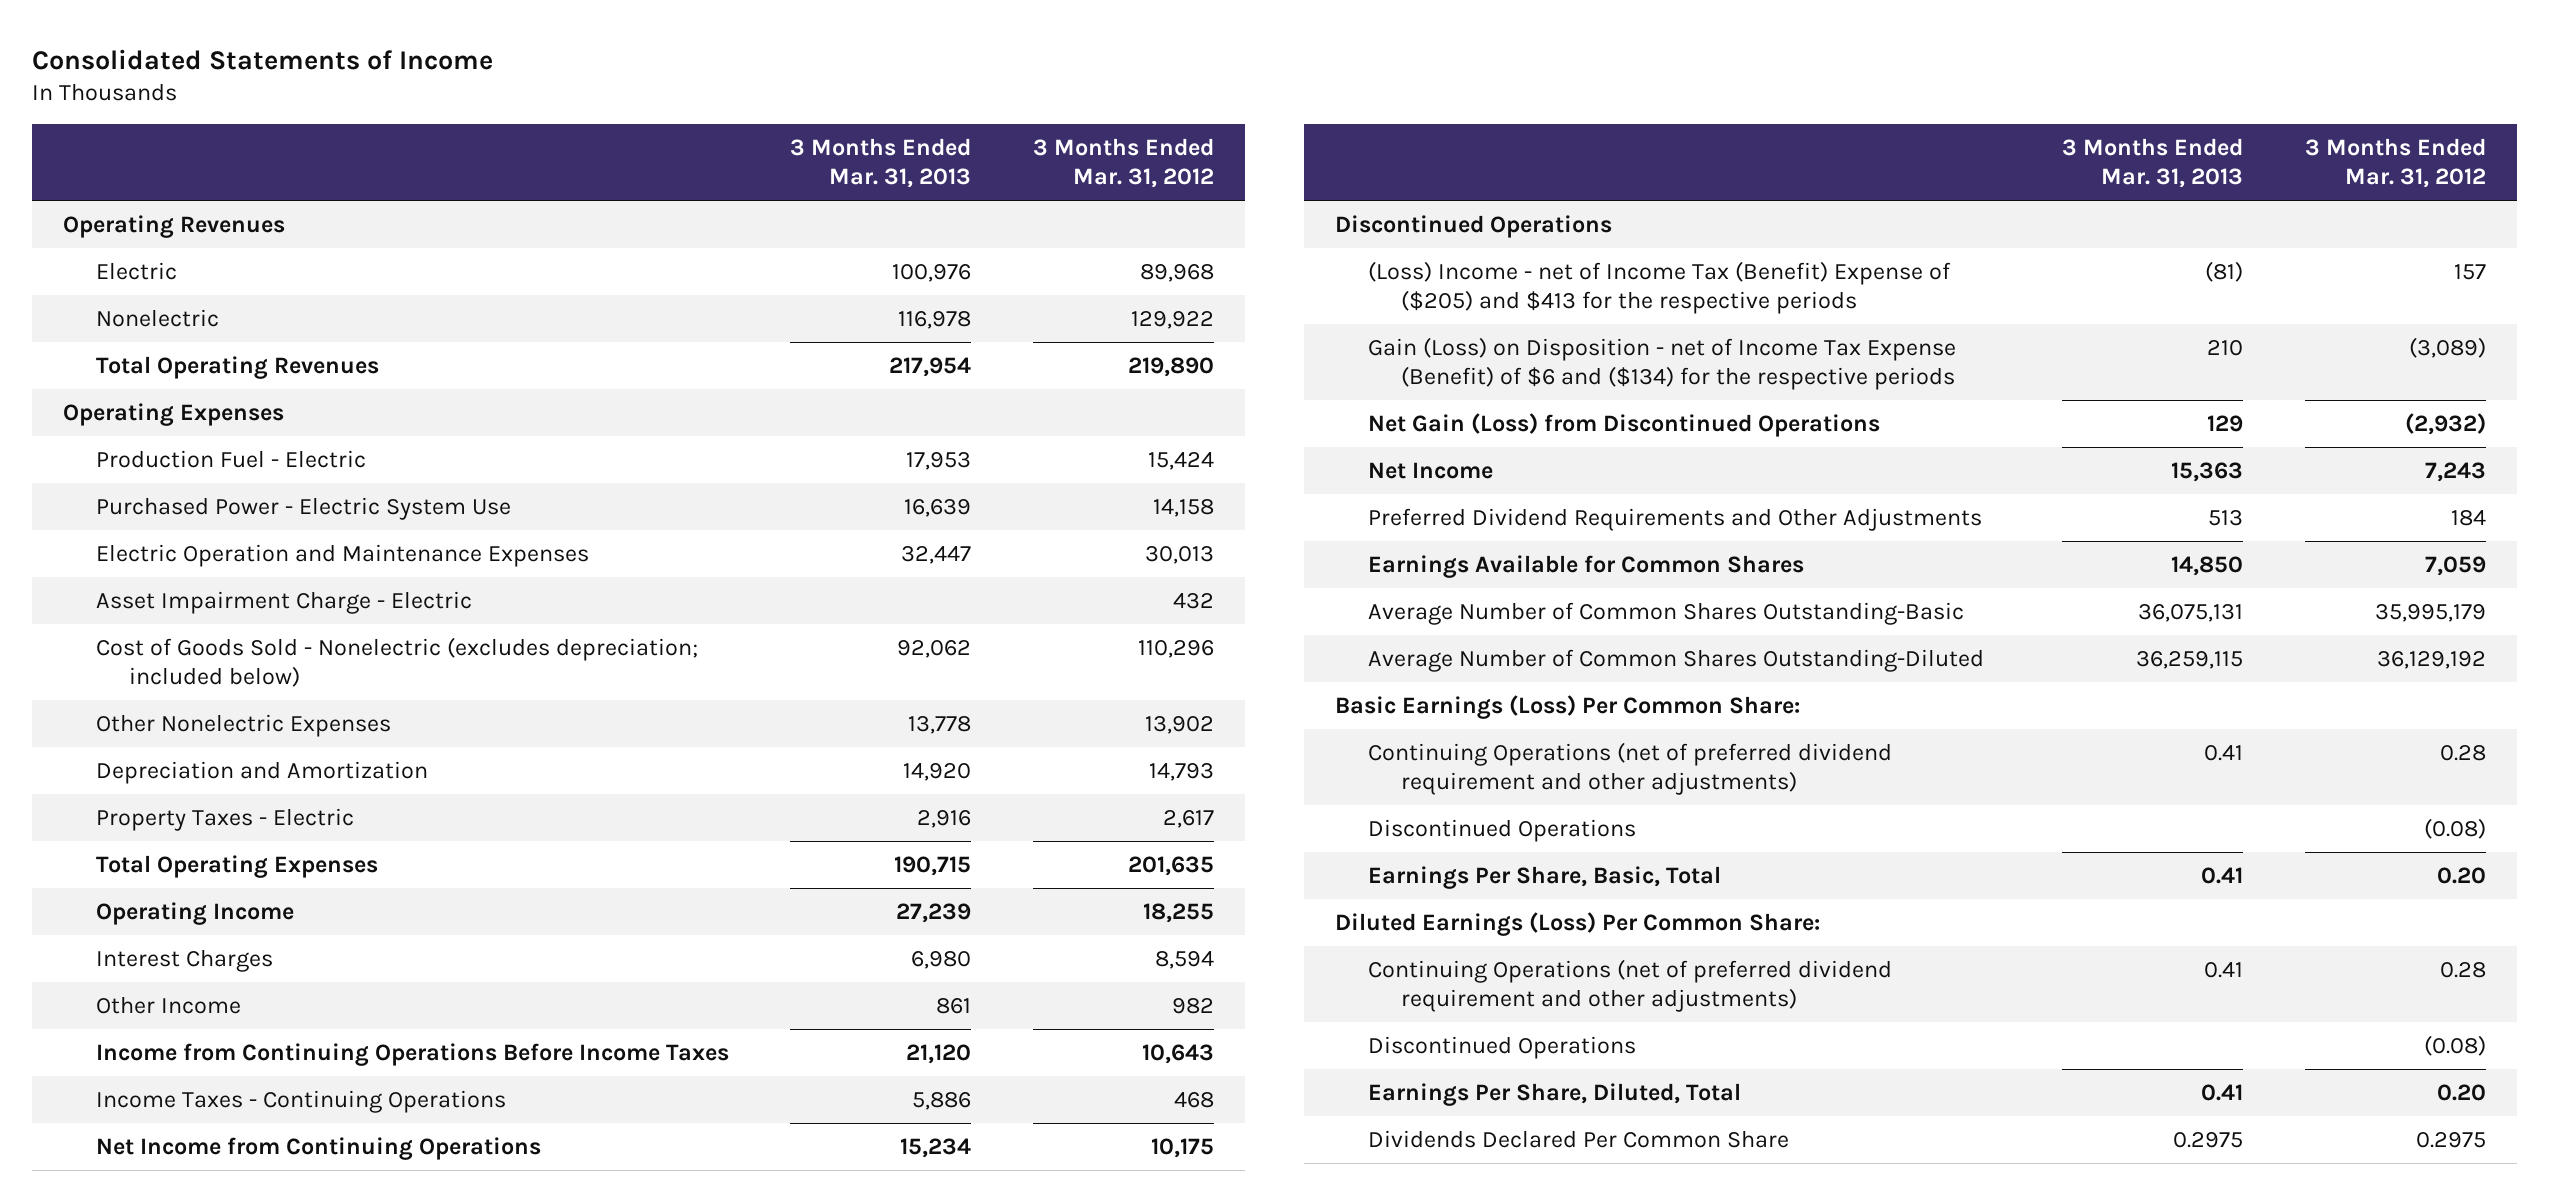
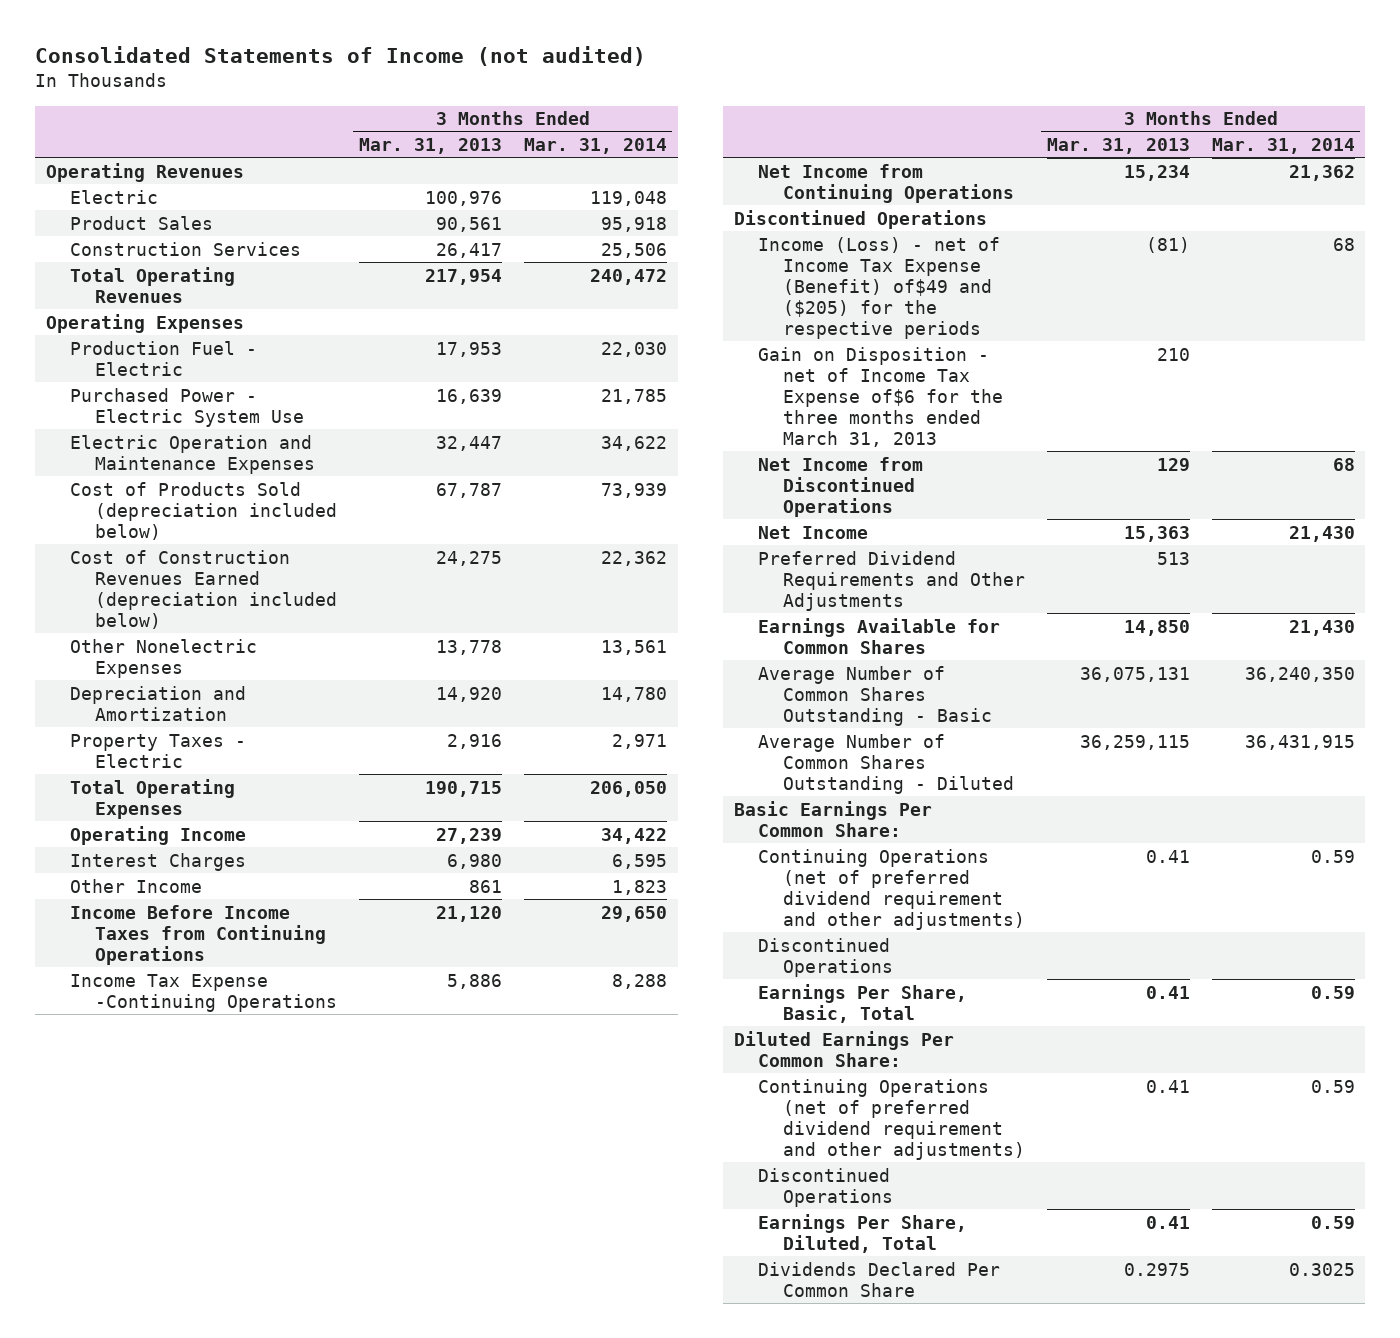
[31,48,493,70] Consolidated Statements of Income -> [34,46,646,67] Consolidated Statements of Income (not audited)
[1032,138,1214,188] 3 Months Ended Mar. 31, 2012 -> none
none -> [523,137,667,154] Mar. 31, 2014
[95,309,219,328] Nonelectric -> none
none -> [70,215,214,230] Product Sales
none -> [70,241,302,256] Construction Services
[95,591,472,615] Asset Impairment Charge - Electric -> none
[95,637,698,687] Cost of Goods Sold - Nonelectric (excludes depreciation; included below) -> [70,481,337,540] Cost of Products Sold (depreciation included below)
[897,640,972,659] 92,062 -> [435,482,502,498] 67,787
none -> [70,549,337,630] Cost of Construction Revenues Earned (depreciation included below)
[95,1043,729,1067] Income from Continuing Operations Before Income Taxes -> [70,904,326,965] Income Before Income Taxes from Continuing Operations
[95,1090,506,1114] Income Taxes - Continuing Operations -> [70,973,337,1012] Income Tax Expense -Continuing Operations
[1367,261,1951,314] (Loss) Income - net of Income Tax (Benefit) Expense of ($205) and $413 for the respective periods -> [758,236,1001,340] Income (Loss) - net of Income Tax Expense (Benefit) of$49 and ($205) for the respective periods
[1367,337,1956,390] Gain (Loss) on Disposition - net of Income Tax Expense (Benefit) of $6 and ($134) for the respective periods -> [758,346,1003,448] Gain on Disposition - net of Income Tax Expense of$6 for the three months ended March 31, 2013
[1367,413,1880,438] Net Gain (Loss) from Discontinued Operations -> [758,456,924,517] Net Income from Discontinued Operations
[1367,602,1964,626] Average Number of Common Shares Outstanding-Basic -> [758,665,992,726] Average Number of Common Shares Outstanding - Basic
[1367,649,1984,673] Average Number of Common Shares Outstanding-Diluted -> [758,733,1014,794] Average Number of Common Shares Outstanding - Diluted
[1334,695,1800,720] Basic Earnings (Loss) Per Common Share: -> [733,800,932,837] Basic Earnings Per Common Share:
[1334,912,1820,937] Diluted Earnings (Loss) Per Common Share: -> [733,1030,954,1067] Diluted Earnings Per Common Share:

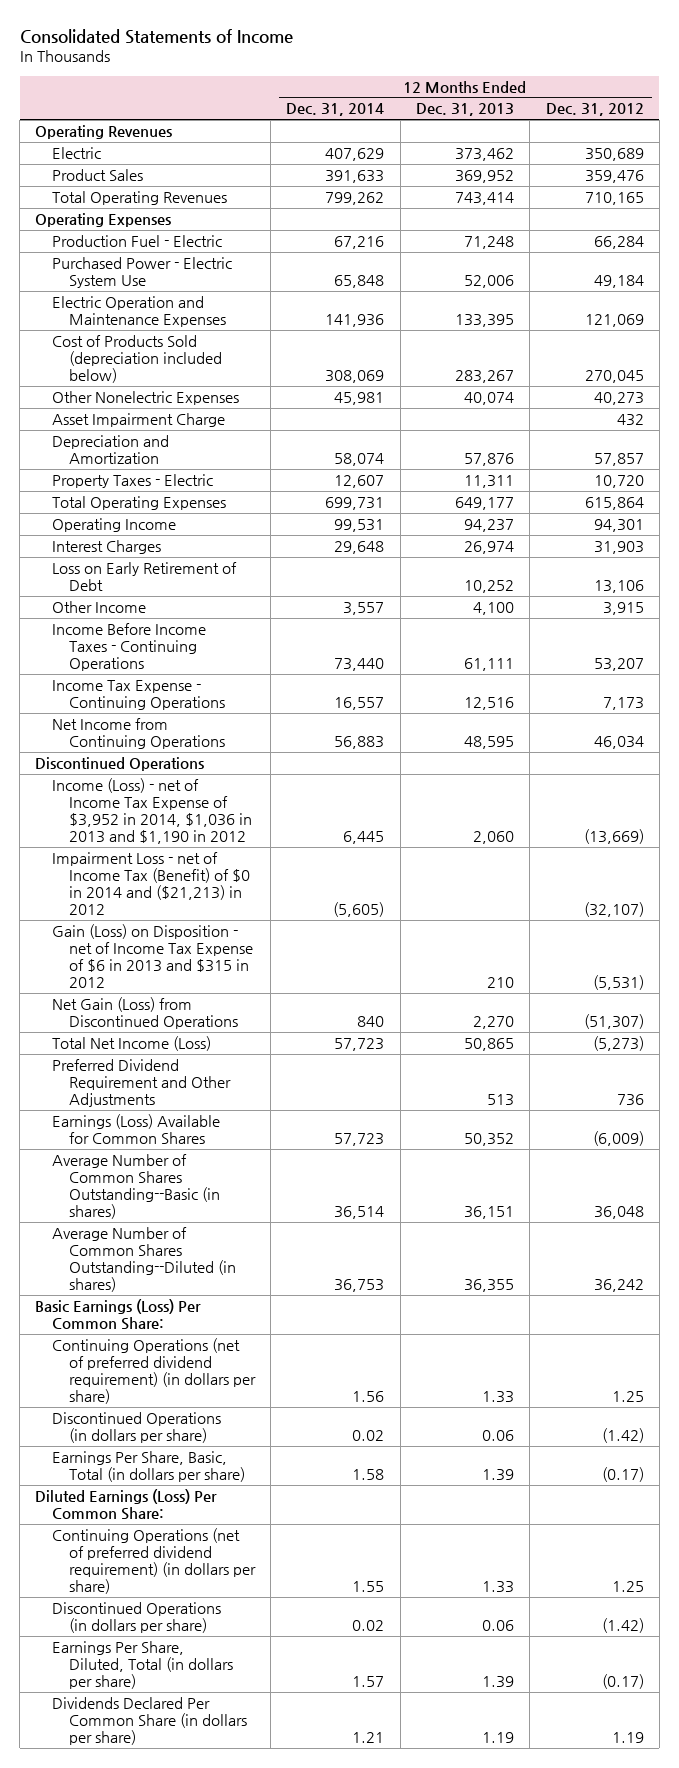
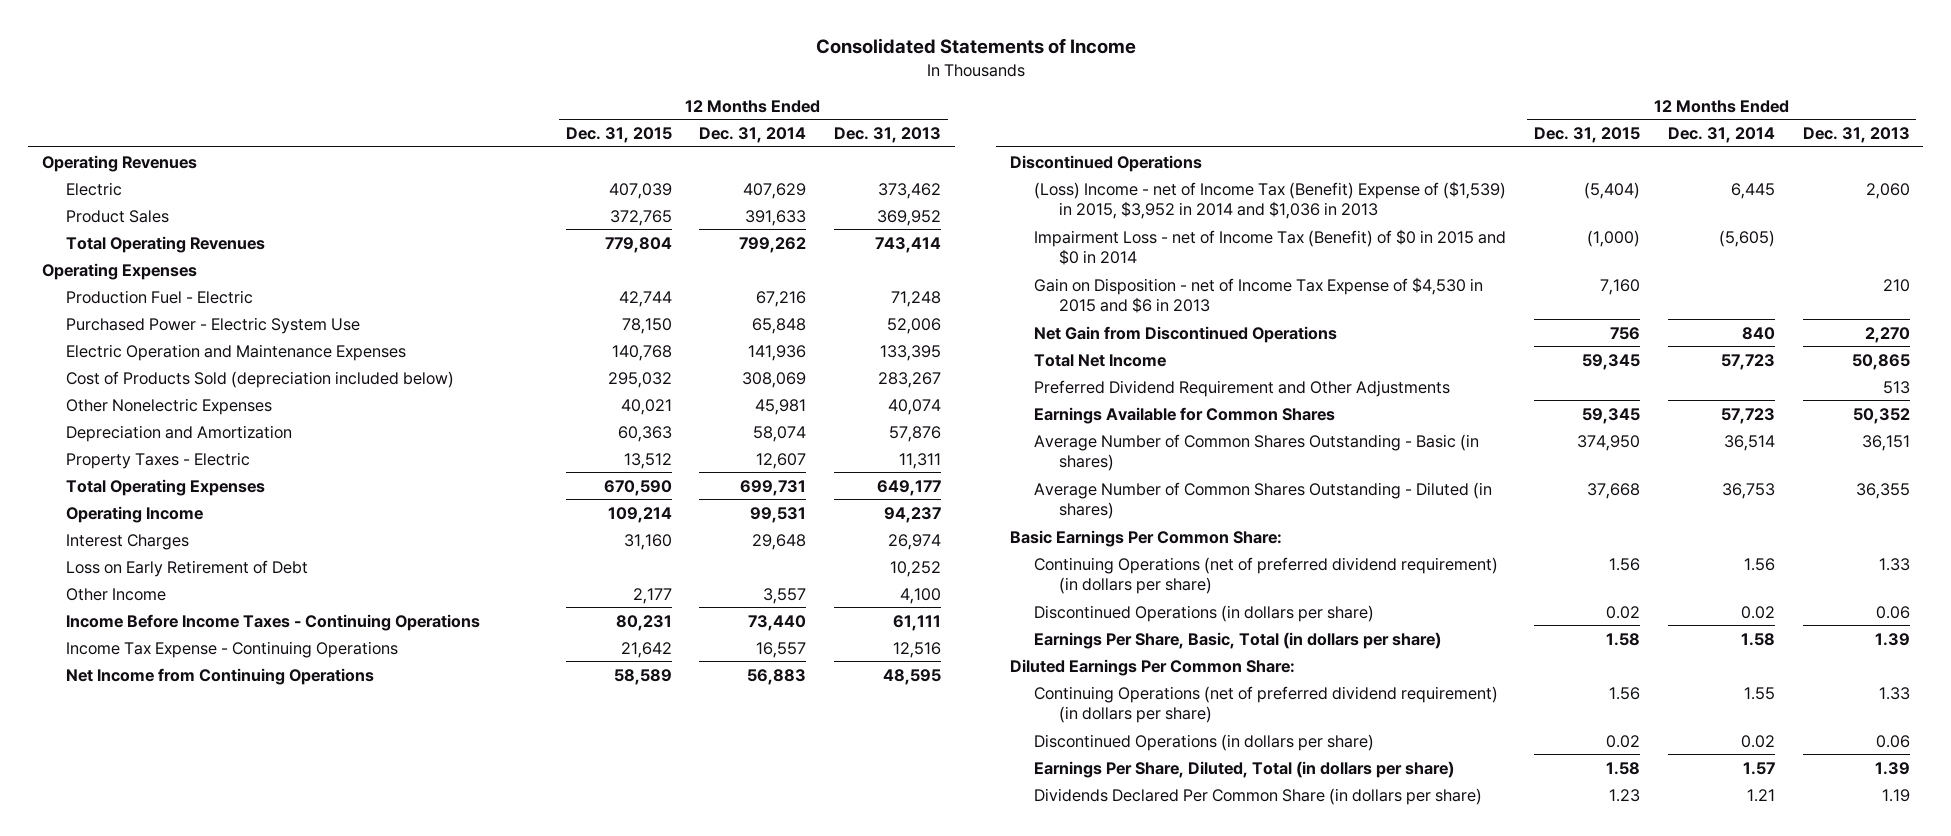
[545,103,644,117] Dec. 31, 2012 -> none
none -> [565,126,672,143] Dec. 31, 2015
[52,412,226,427] Asset Impairment Charge -> none
[52,777,252,844] Income (Loss) - net of Income Tax Expense of $3,952 in 2014, $1,036 in 2013 and $1,190 in 2012 -> [1034,180,1507,220] (Loss) Income - net of Income Tax (Benefit) Expense of ($1,539) in 2015, $3,952 in 2014 and $1,036 in 2013
[52,851,250,915] Impairment Loss - net of Income Tax (Benefit) of $0 in 2014 and ($21,213) in 2012 -> [1034,228,1507,266] Impairment Loss - net of Income Tax (Benefit) of $0 in 2015 and $0 in 2014
[52,923,253,988] Gain (Loss) on Disposition - net of Income Tax Expense of $6 in 2013 and $315 in 2012 -> [1034,276,1484,314] Gain on Disposition - net of Income Tax Expense of $4,530 in 2015 and $6 in 2013
[52,996,238,1029] Net Gain (Loss) from Discontinued Operations -> [1034,325,1338,343] Net Gain from Discontinued Operations
[52,1035,212,1051] Total Net Income (Loss) -> [1034,353,1167,367] Total Net Income
[52,1113,221,1144] Earnings (Loss) Available for Common Shares -> [1034,406,1336,424] Earnings Available for Common Shares
[52,1153,220,1219] Average Number of Common Shares Outstanding--Basic (in shares) -> [1034,433,1480,472] Average Number of Common Shares Outstanding - Basic (in shares)
[52,1226,236,1292] Average Number of Common Shares Outstanding--Diluted (in shares) -> [1034,481,1493,520] Average Number of Common Shares Outstanding - Diluted (in shares)
[35,1298,202,1330] Basic Earnings (Loss) Per Common Share: -> [1010,529,1283,547] Basic Earnings Per Common Share:
[35,1488,218,1520] Diluted Earnings (Loss) Per Common Share: -> [1010,658,1296,676] Diluted Earnings Per Common Share:

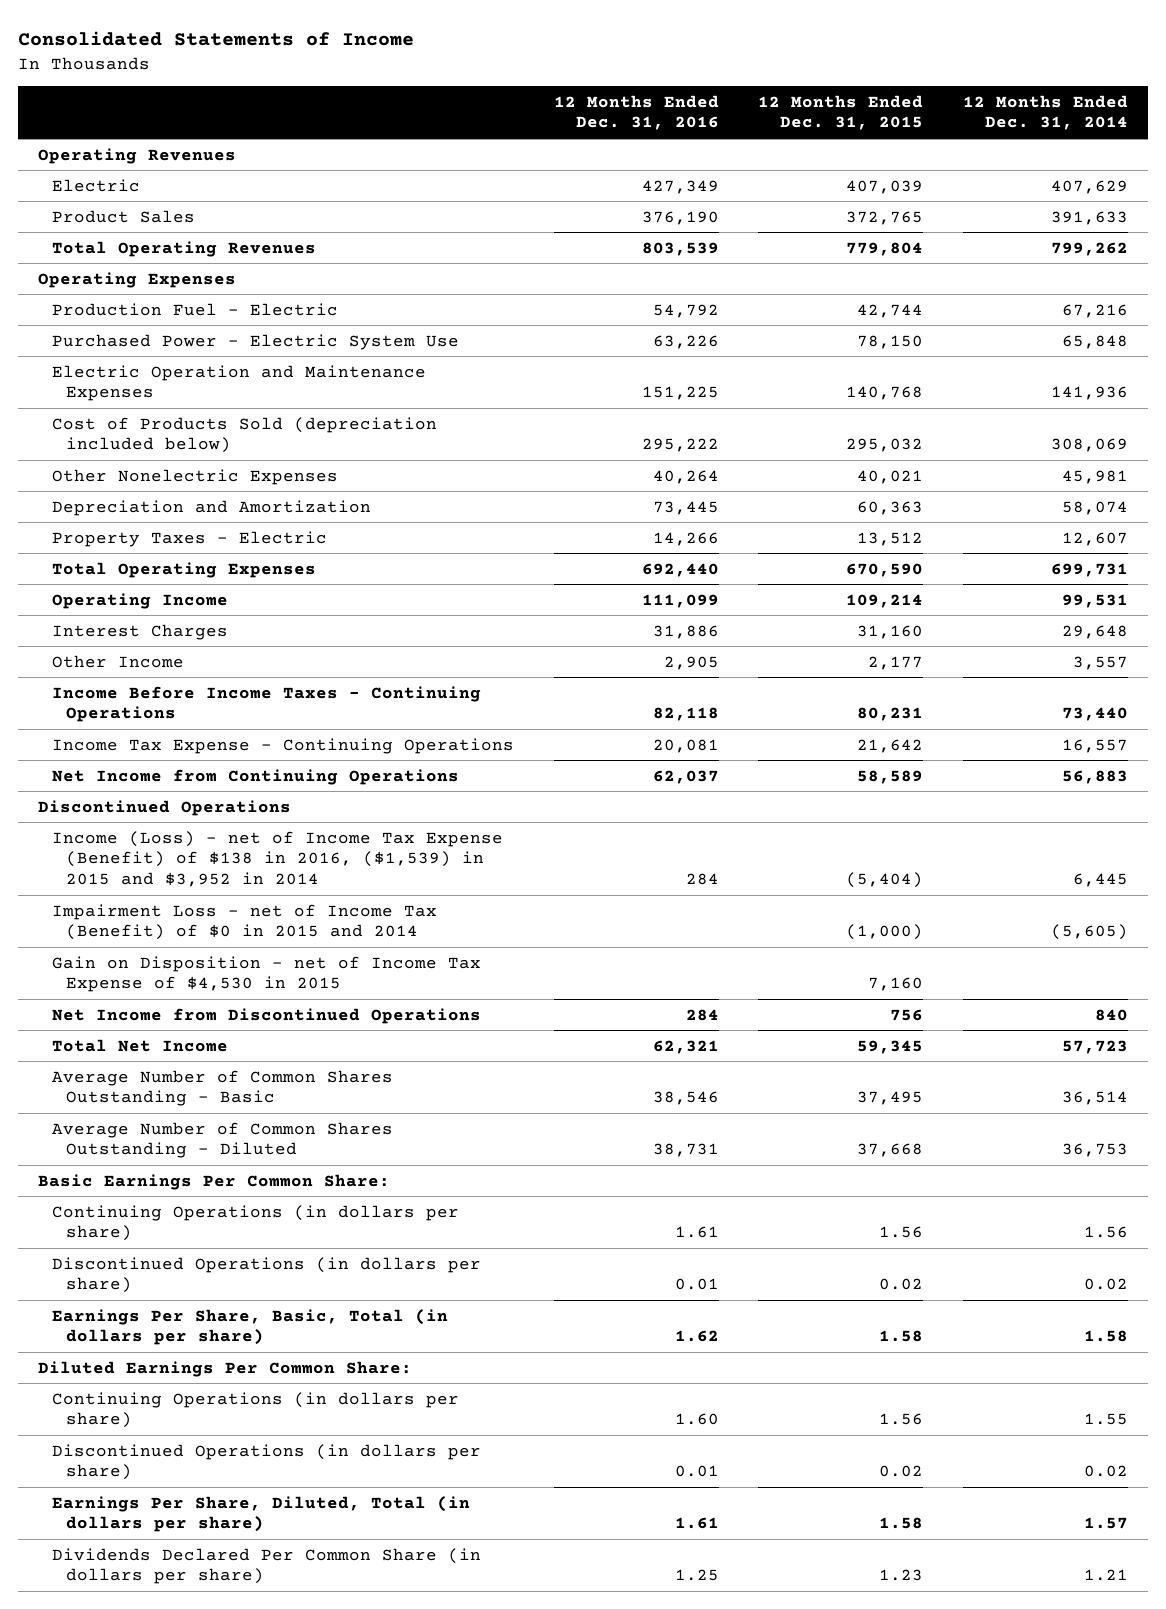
[834,126,942,143] Dec. 31, 2013 -> none
none -> [553,94,719,131] 12 Months Ended Dec. 31, 2016
[66,559,309,577] Loss on Early Retirement of Debt -> none
[1034,180,1507,220] (Loss) Income - net of Income Tax (Benefit) Expense of ($1,539) in 2015, $3,952 in 2014 and $1,036 in 2013 -> [52,830,504,887] Income (Loss) - net of Income Tax Expense (Benefit) of $138 in 2016, ($1,539) in 2015 and $3,952 in 2014
[1034,228,1507,266] Impairment Loss - net of Income Tax (Benefit) of $0 in 2015 and $0 in 2014 -> [52,903,438,941] Impairment Loss - net of Income Tax (Benefit) of $0 in 2015 and 2014
[1034,276,1484,314] Gain on Disposition - net of Income Tax Expense of $4,530 in 2015 and $6 in 2013 -> [52,955,482,993] Gain on Disposition - net of Income Tax Expense of $4,530 in 2015
[1034,325,1338,343] Net Gain from Discontinued Operations -> [52,1007,482,1024] Net Income from Discontinued Operations
[1034,379,1451,397] Preferred Dividend Requirement and Other Adjustments -> none
[1034,406,1336,424] Earnings Available for Common Shares -> none
[1034,433,1480,472] Average Number of Common Shares Outstanding - Basic (in shares) -> [52,1069,394,1107] Average Number of Common Shares Outstanding - Basic
[1577,434,1641,451] 374,950 -> [857,1091,924,1106] 37,495
[1034,481,1493,520] Average Number of Common Shares Outstanding - Diluted (in shares) -> [52,1121,394,1159] Average Number of Common Shares Outstanding - Diluted
[1034,556,1499,595] Continuing Operations (net of preferred dividend requirement) (in dollars per share) -> [52,1204,460,1242] Continuing Operations (in dollars per share)
[1034,685,1499,724] Continuing Operations (net of preferred dividend requirement) (in dollars per share) -> [52,1391,460,1429] Continuing Operations (in dollars per share)

